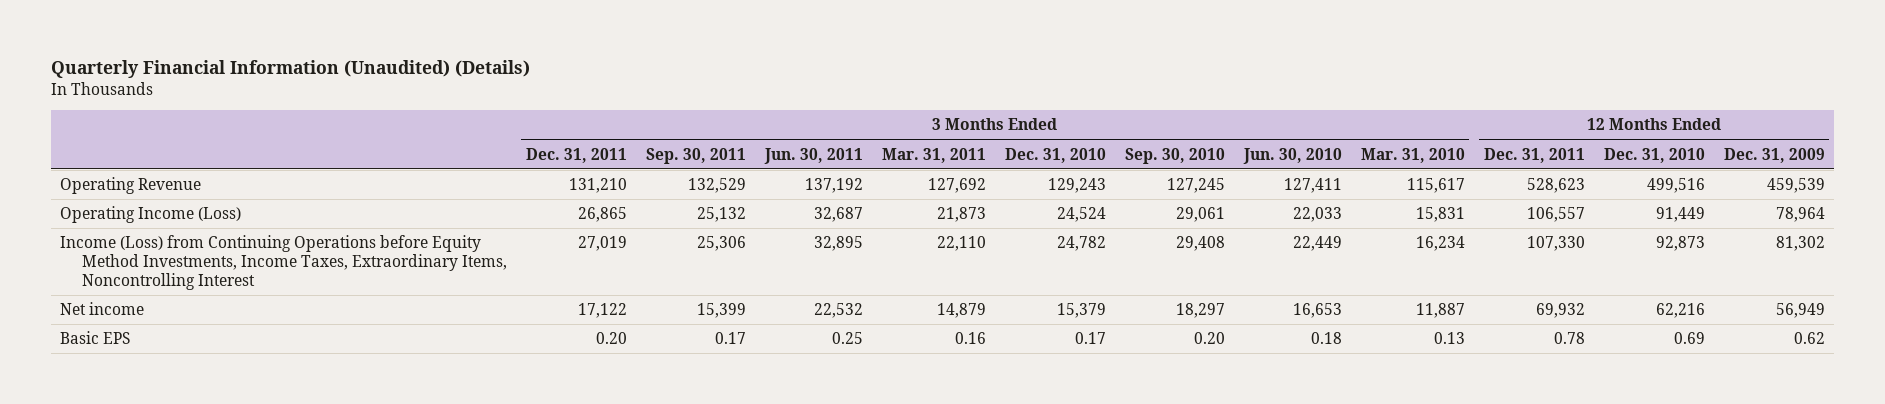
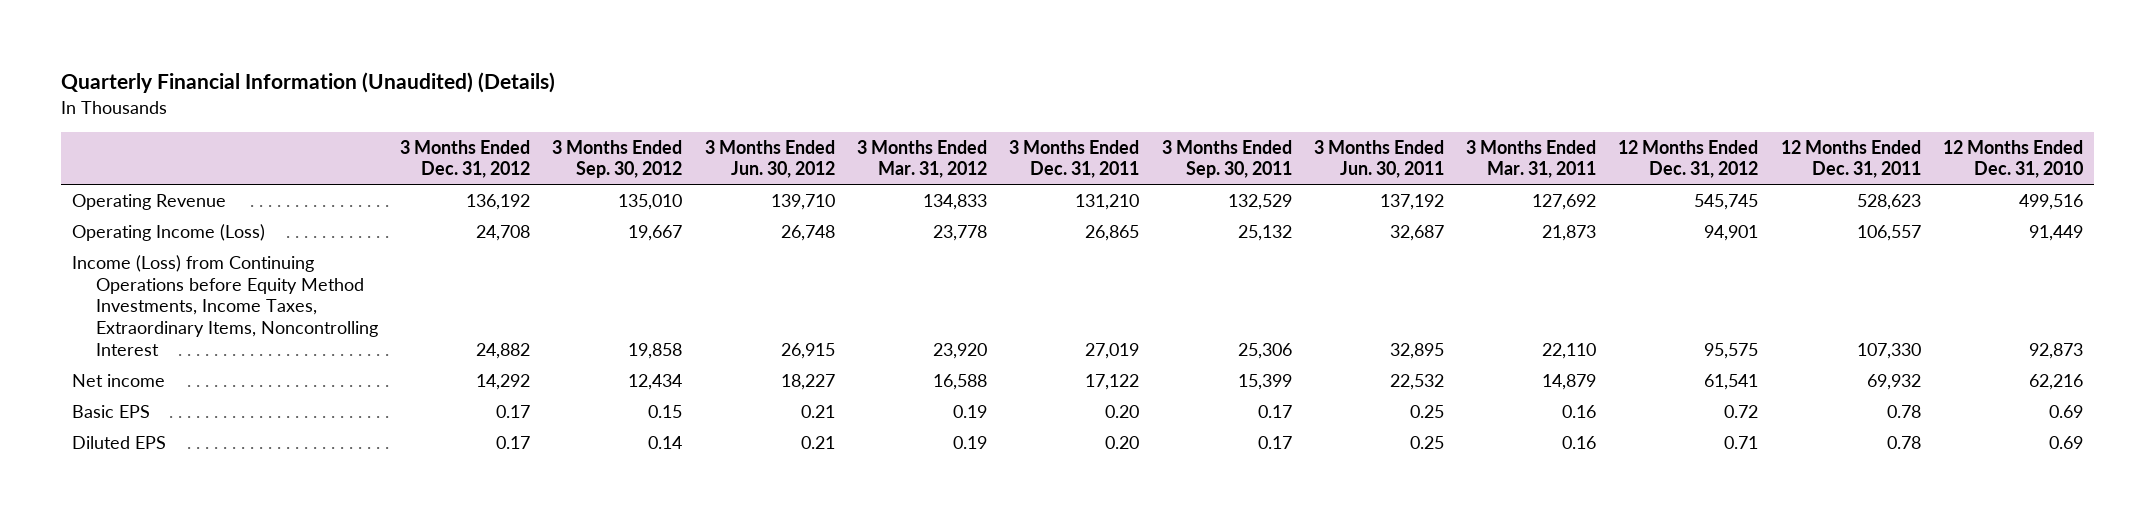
[1004,147,1106,163] Dec. 31, 2010 -> none
[1124,147,1225,164] Sep. 30, 2010 -> none
[1242,147,1342,164] Jun. 30, 2010 -> none
[1360,147,1465,163] Mar. 31, 2010 -> none
[1723,147,1825,163] Dec. 31, 2009 -> none
none -> [399,139,530,179] 3 Months Ended Dec. 31, 2012
none -> [552,139,683,179] 3 Months Ended Sep. 30, 2012
none -> [704,139,835,179] 3 Months Ended Jun. 30, 2012
none -> [856,139,987,179] 3 Months Ended Mar. 31, 2012
none -> [1618,139,1759,179] 12 Months Ended Dec. 31, 2012
none -> [72,435,167,449] Diluted EPS

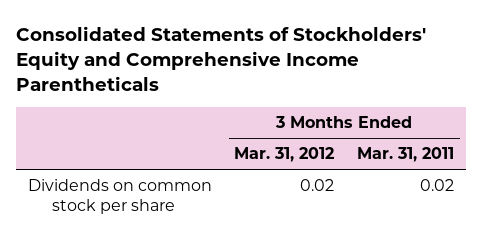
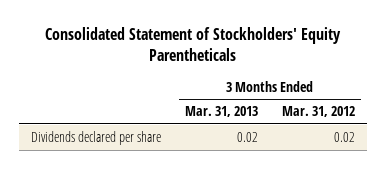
[16,26,427,92] Consolidated Statements of Stockholders' Equity and Comprehensive Income Parentheticals -> [45,26,342,61] Consolidated Statement of Stockholders' Equity Parentheticals
[357,147,455,163] Mar. 31, 2011 -> none
none -> [185,106,259,118] Mar. 31, 2013
[27,179,212,215] Dividends on common stock per share -> [30,131,161,146] Dividends declared per share

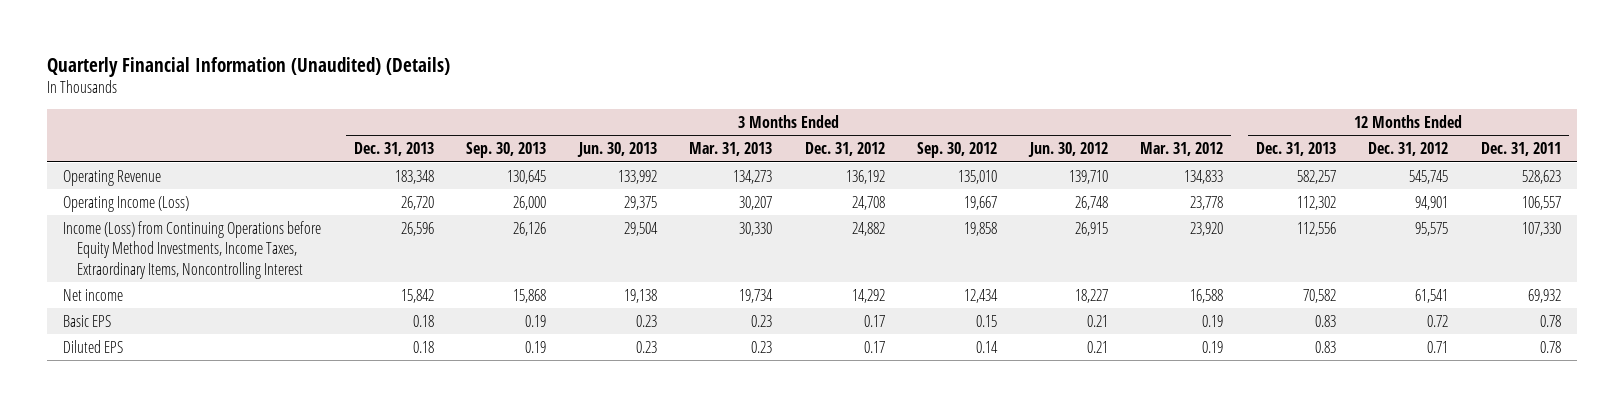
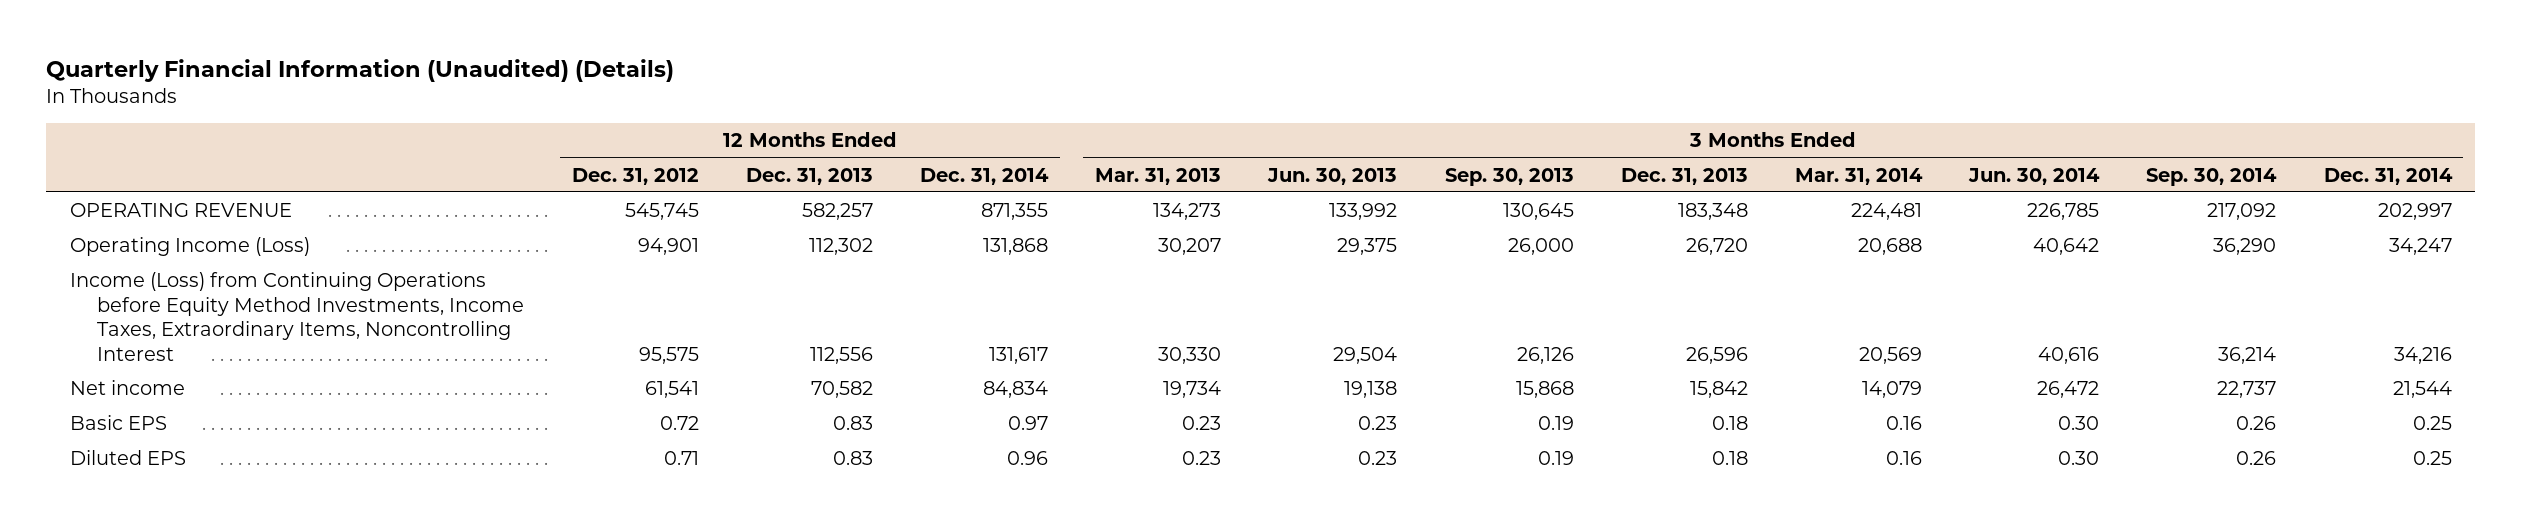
[804,142,885,157] Dec. 31, 2012 -> none
[917,142,998,159] Sep. 30, 2012 -> none
[1027,142,1108,158] Jun. 30, 2012 -> none
[1140,142,1224,157] Mar. 31, 2012 -> none
[1480,142,1561,157] Dec. 31, 2011 -> none
none -> [919,167,1049,185] Dec. 31, 2014
none -> [1794,167,1923,185] Mar. 31, 2014
none -> [1968,167,2101,185] Jun. 30, 2014
none -> [2146,167,2278,186] Sep. 30, 2014
none -> [2323,167,2453,185] Dec. 31, 2014
[63,169,162,186] Operating Revenue -> [69,203,292,218] OPERATING REVENUE

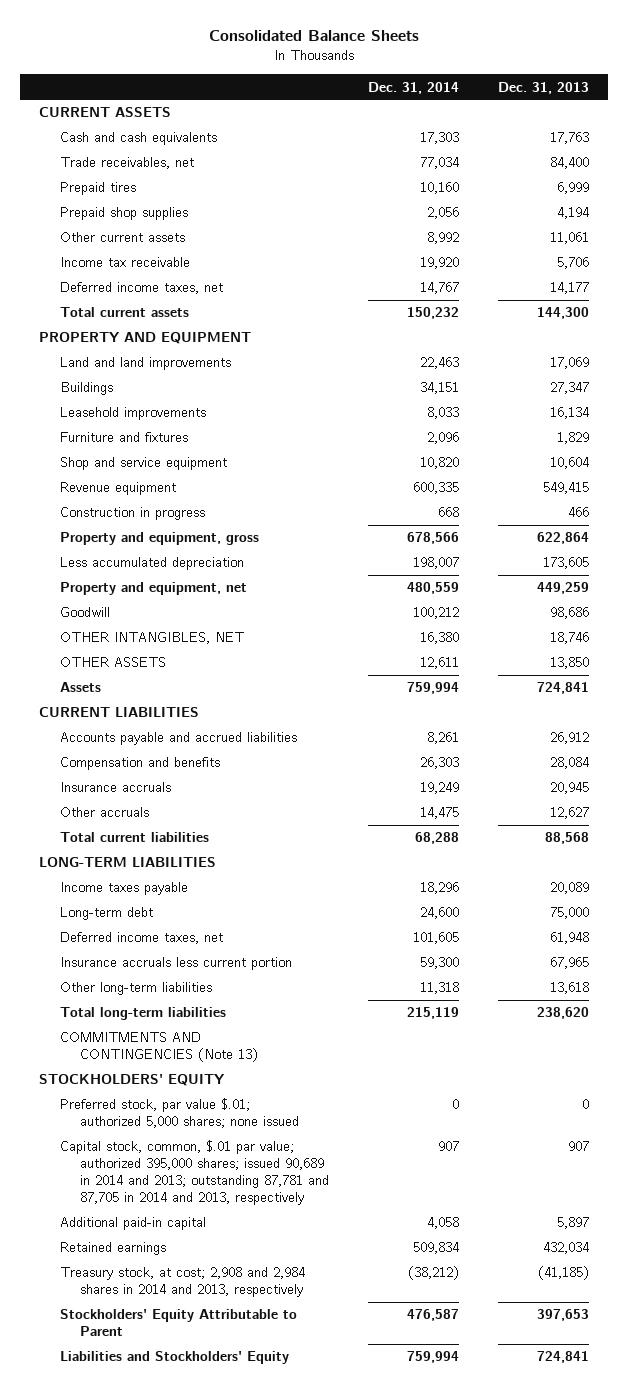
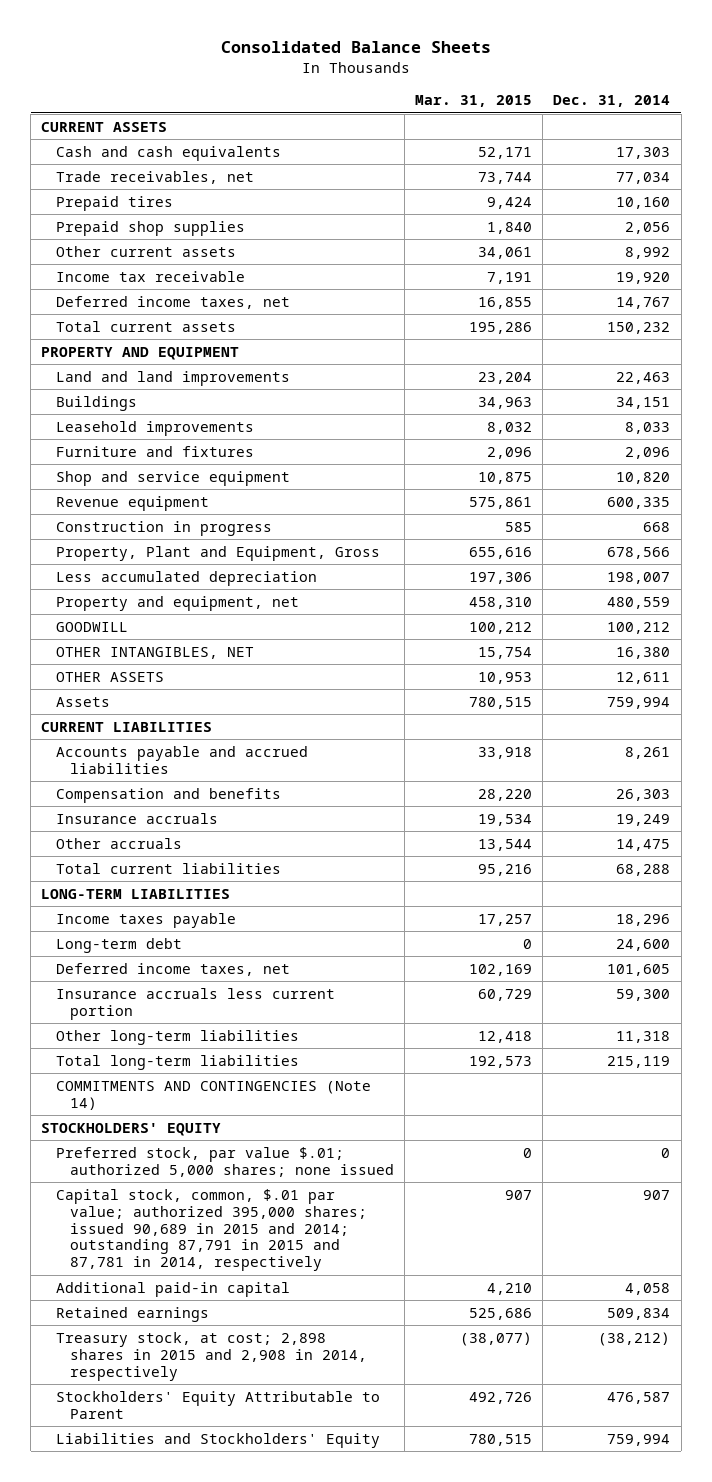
[497,81,589,94] Dec. 31, 2013 -> none
none -> [415,95,533,108] Mar. 31, 2015
[59,532,259,546] Property and equipment, gross -> [55,545,380,561] Property, Plant and Equipment, Gross
[59,607,110,618] Goodwill -> [55,621,128,632] GOODWILL
[59,1032,259,1063] COMMITMENTS AND CONTINGENCIES (Note 13) -> [55,1080,371,1110] COMMITMENTS AND CONTINGENCIES (Note 14)
[59,1140,330,1206] Capital stock, common, $.01 par value; authorized 395,000 shares; issued 90,689 in 2014 and 2013; outstanding 87,781 and 87,705 in 2014 and 2013, respectively -> [55,1188,368,1272] Capital stock, common, $.01 par value; authorized 395,000 shares; issued 90,689 in 2015 and 2014; outstanding 87,791 in 2015 and 87,781 in 2014, respectively
[59,1267,305,1298] Treasury stock, at cost; 2,908 and 2,984 shares in 2014 and 2013, respectively -> [55,1331,368,1381] Treasury stock, at cost; 2,898 shares in 2015 and 2,908 in 2014, respectively

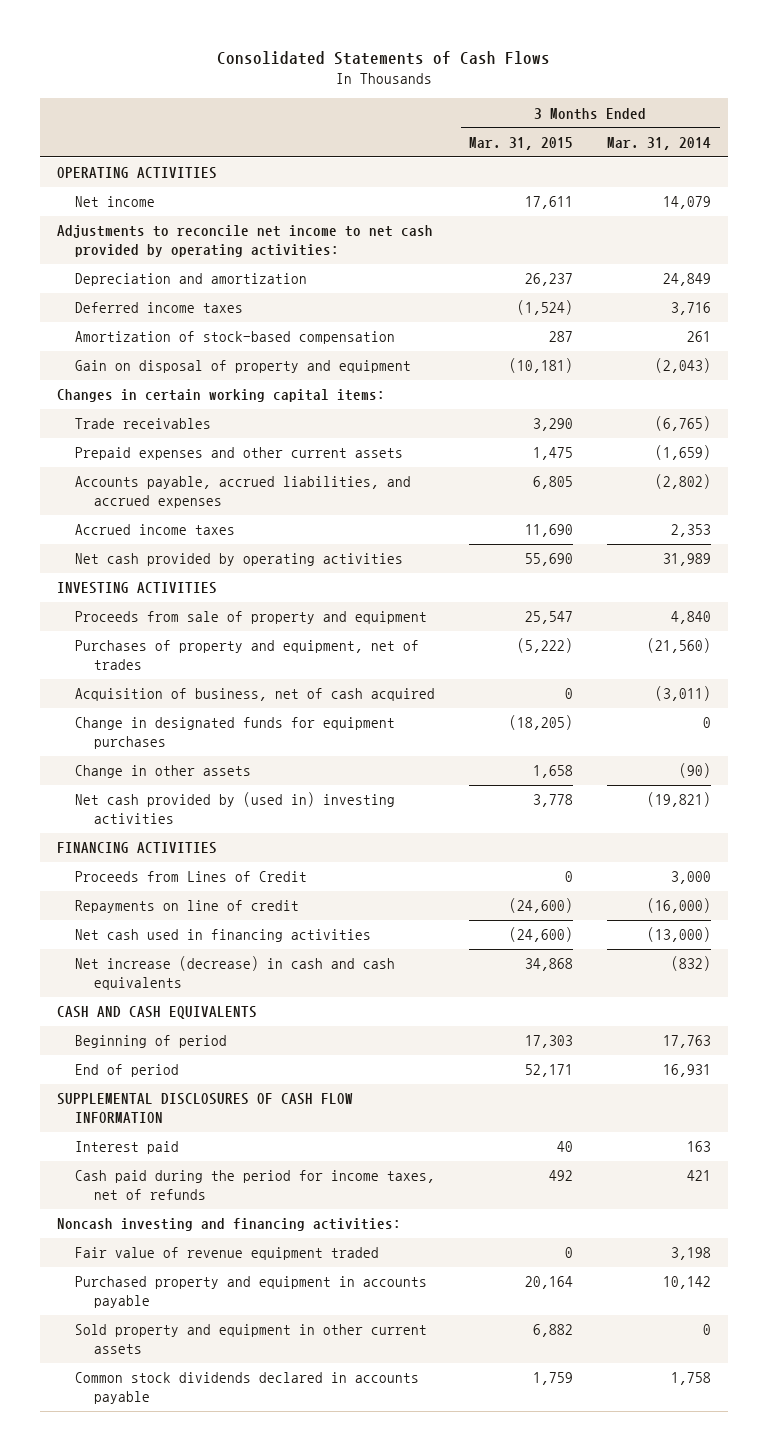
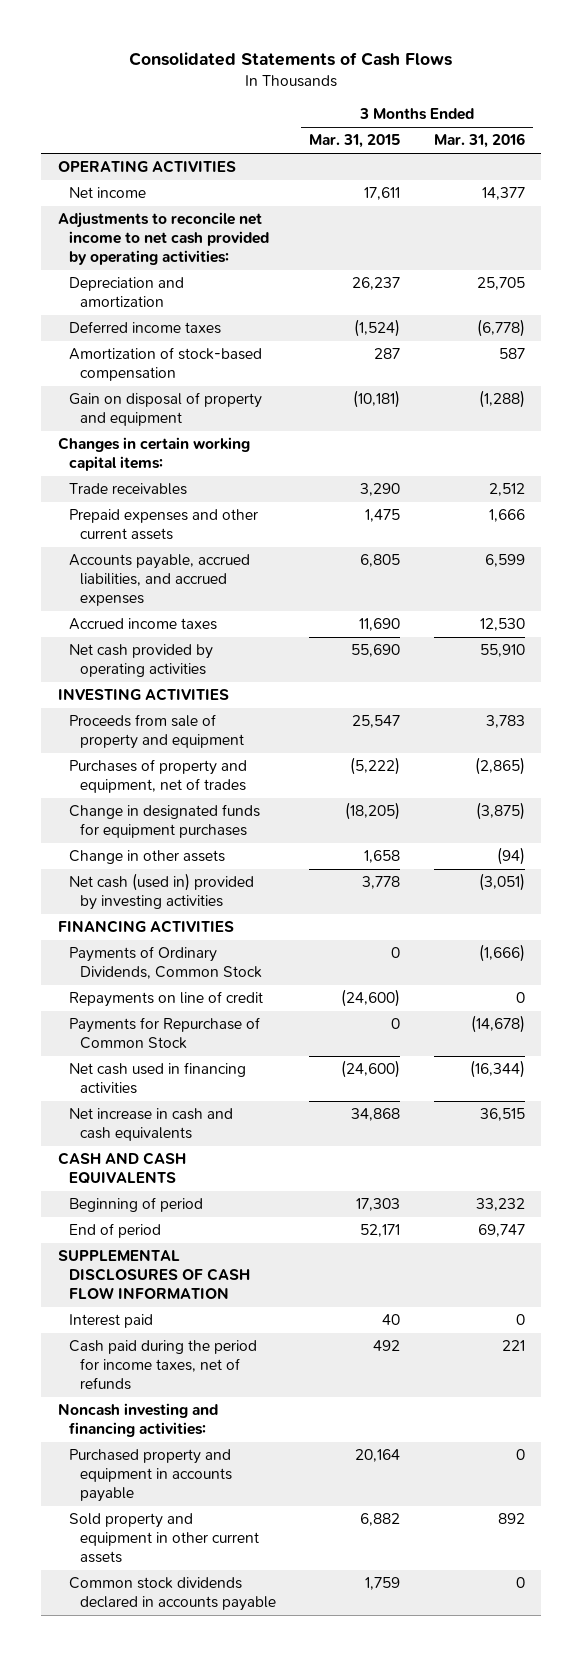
[607,136,712,150] Mar. 31, 2014 -> none
none -> [433,133,525,149] Mar. 31, 2016
[75,688,436,702] Acquisition of business, net of cash acquired -> none
[75,792,396,825] Net cash provided by (used in) investing activities -> [68,873,254,911] Net cash (used in) provided by investing activities
[75,871,308,883] Proceeds from Lines of Credit -> none
none -> [68,946,262,980] Payments of Ordinary Dividends, Common Stock
none -> [68,1017,260,1050] Payments for Repurchase of Common Stock
[75,956,396,991] Net increase (decrease) in cash and cash equivalents -> [68,1108,233,1142] Net increase in cash and cash equivalents
[75,1247,380,1261] Fair value of revenue equipment traded -> none

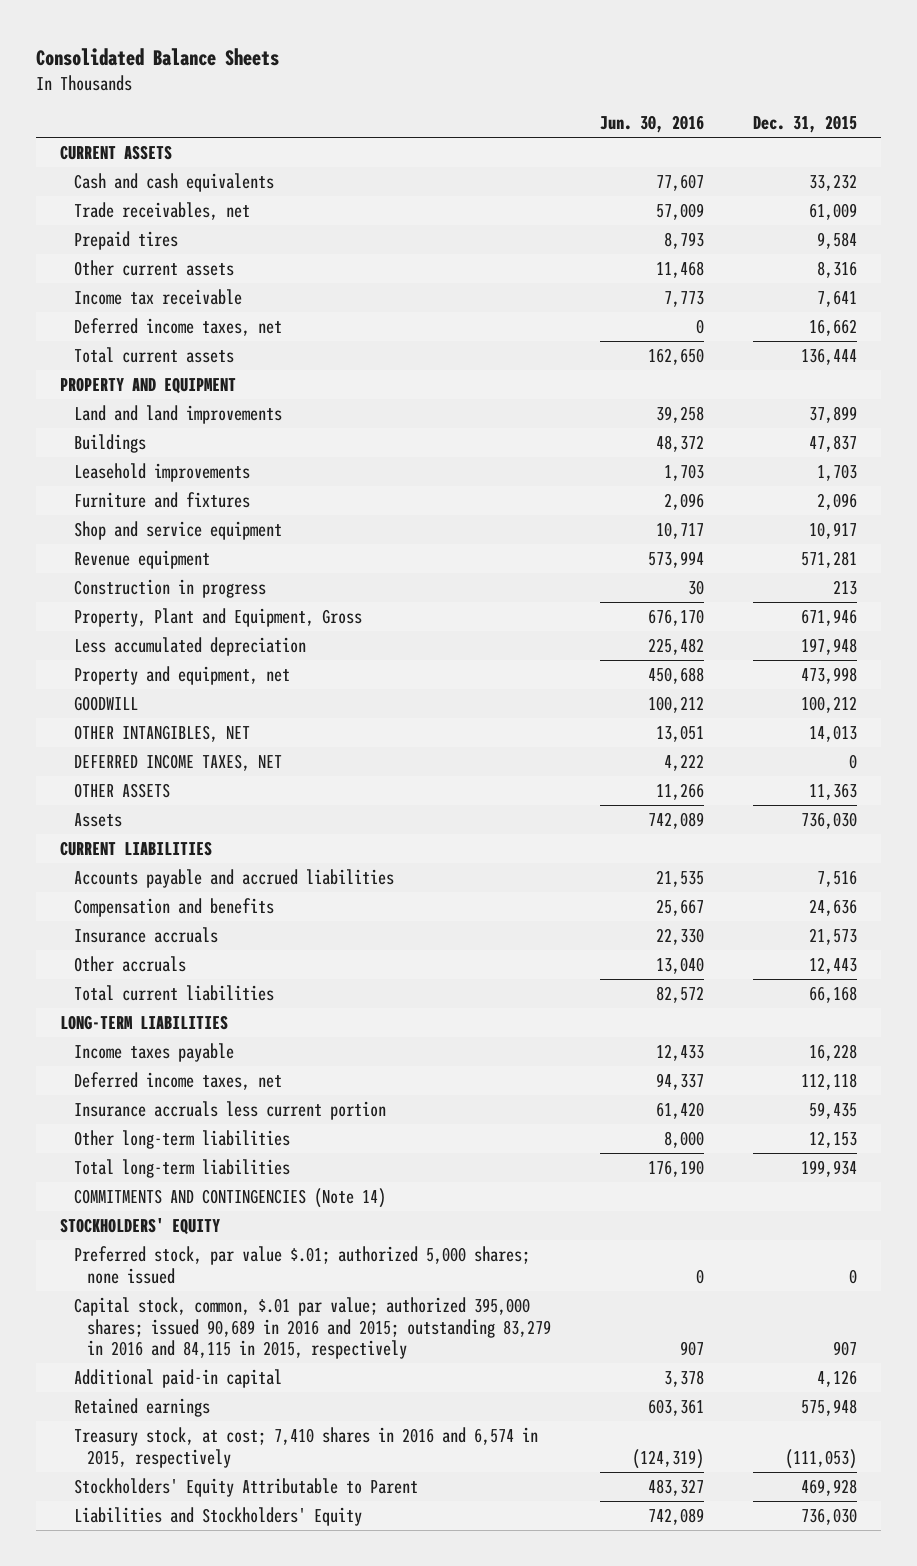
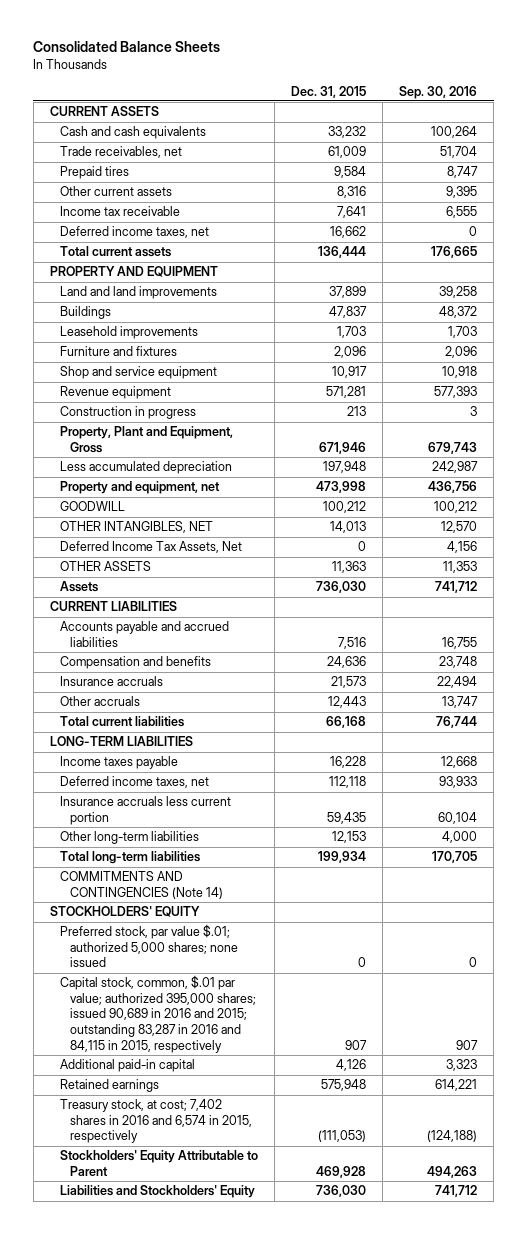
[599,115,704,134] Jun. 30, 2016 -> none
none -> [399,85,478,99] Sep. 30, 2016
[73,754,282,772] DEFERRED INCOME TAXES, NET -> [59,541,242,554] Deferred Income Tax Assets, Net
[73,1297,552,1359] Capital stock, common, $.01 par value; authorized 395,000 shares; issued 90,689 in 2016 and 2015; outstanding 83,279 in 2016 and 84,115 in 2015, respectively -> [59,975,256,1053] Capital stock, common, $.01 par value; authorized 395,000 shares; issued 90,689 in 2016 and 2015; outstanding 83,287 in 2016 and 84,115 in 2015, respectively
[73,1427,538,1468] Treasury stock, at cost; 7,410 shares in 2016 and 6,574 in 2015, respectively -> [59,1099,252,1144] Treasury stock, at cost; 7,402 shares in 2016 and 6,574 in 2015, respectively

